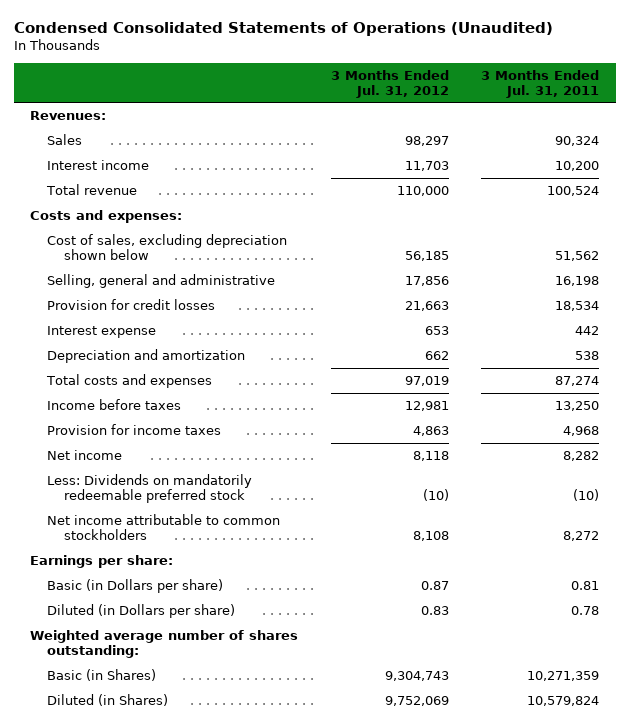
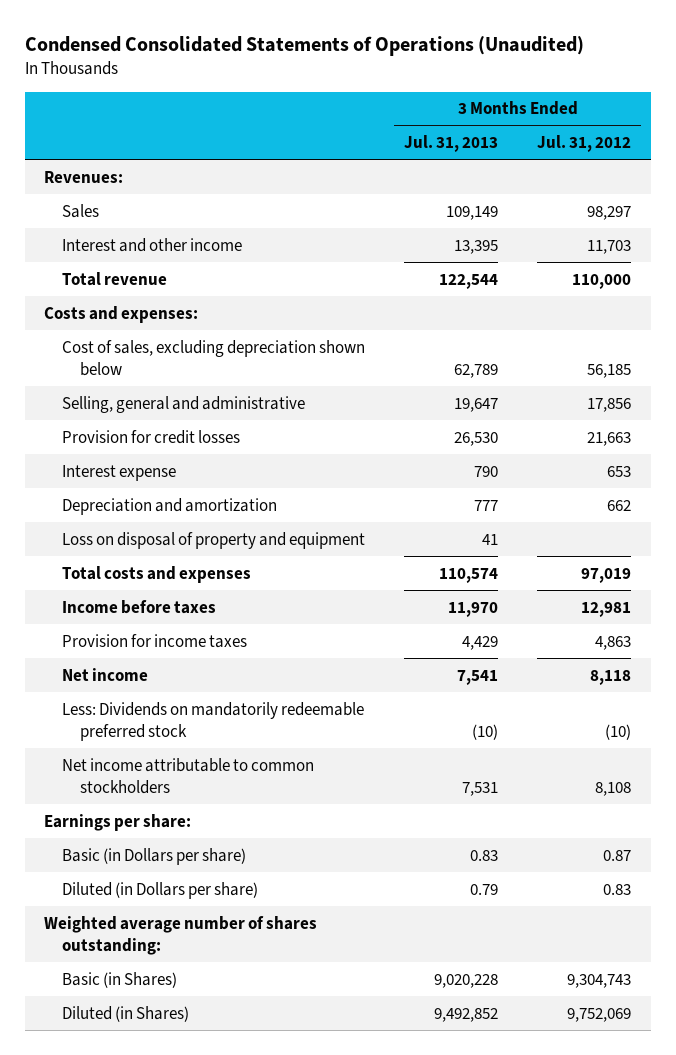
[481,69,600,98] 3 Months Ended Jul. 31, 2011 -> none
none -> [404,135,499,153] Jul. 31, 2013
[47,159,150,170] Interest income -> [62,237,243,252] Interest and other income
none -> [62,531,366,549] Loss on disposal of property and equipment

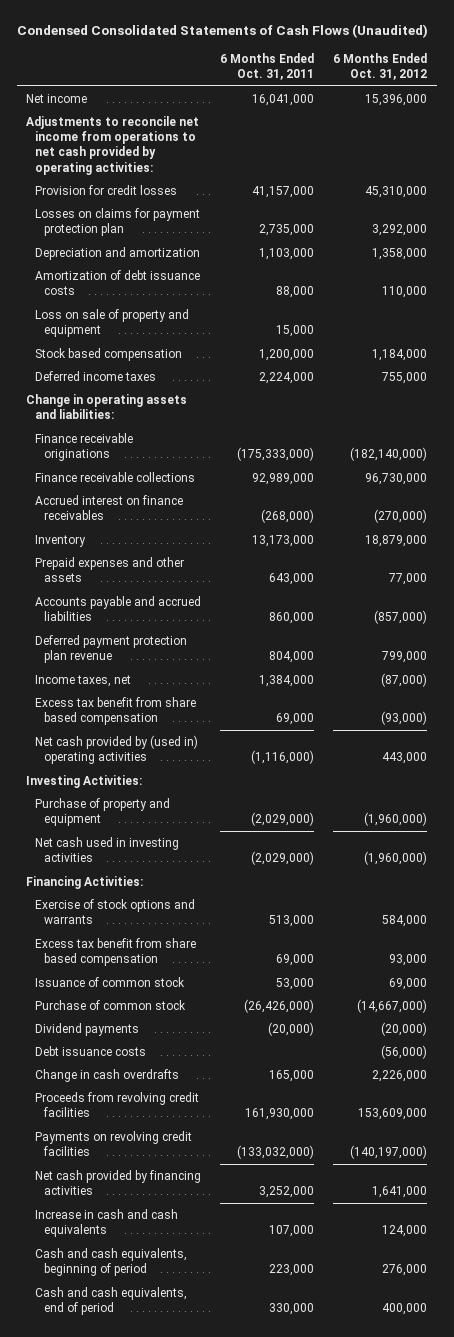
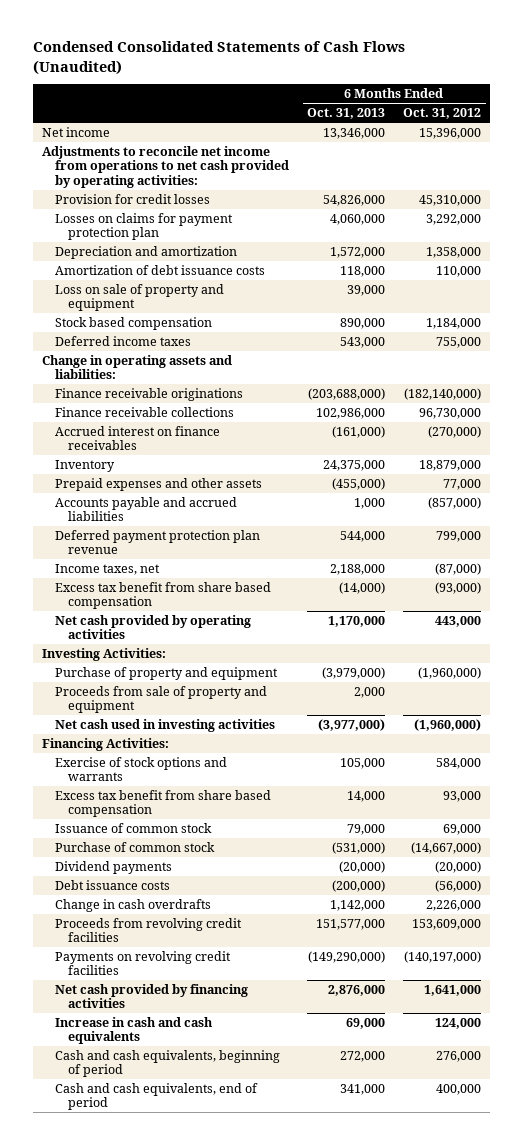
[220,52,315,81] 6 Months Ended Oct. 31, 2011 -> none
none -> [307,108,386,120] Oct. 31, 2013
[35,734,199,765] Net cash provided by (used in) operating activities -> [54,614,251,640] Net cash provided by operating activities
none -> [54,685,267,714] Proceeds from sale of property and equipment

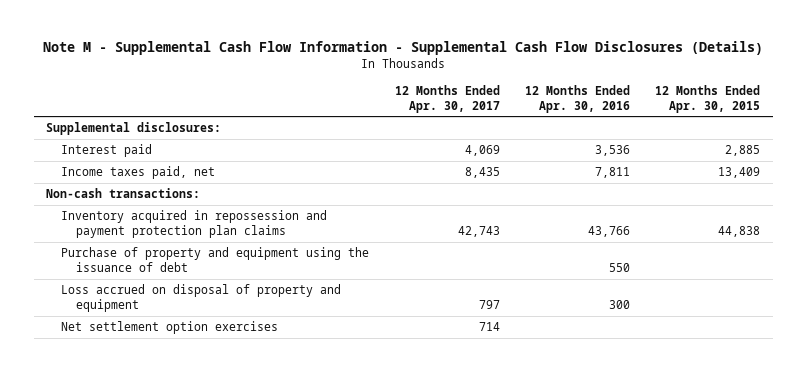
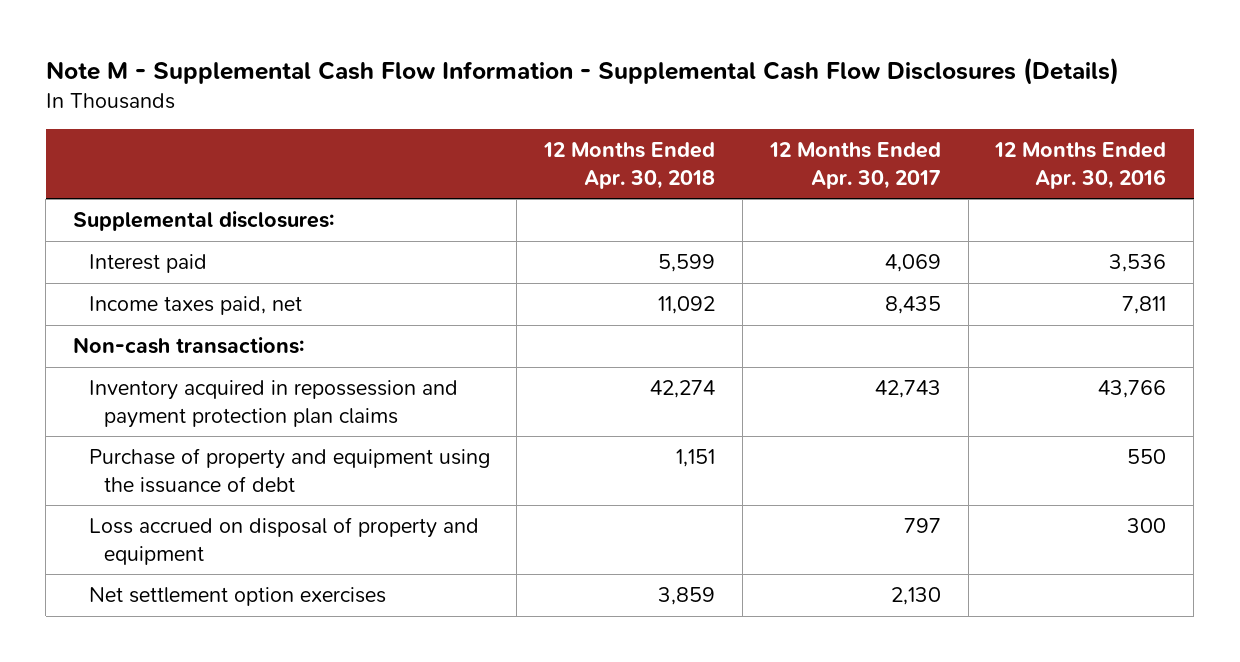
[655,84,761,113] 12 Months Ended Apr. 30, 2015 -> none
none -> [543,141,716,189] 12 Months Ended Apr. 30, 2018
[478,322,500,332] 714 -> [890,587,941,606] 2,130

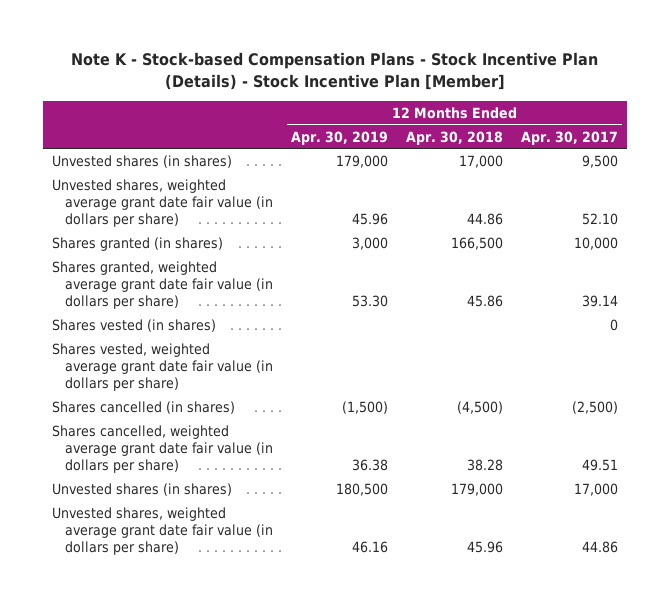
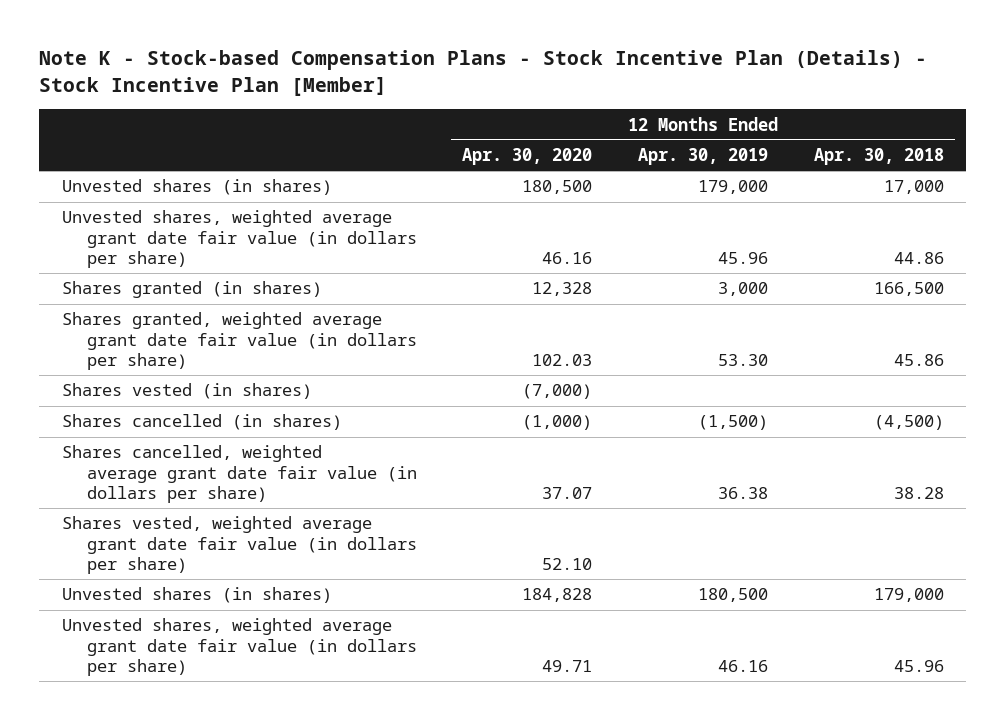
[520,130,618,145] Apr. 30, 2017 -> none
none -> [462,148,593,166] Apr. 30, 2020
[52,342,274,391] Shares vested, weighted average grant date fair value (in dollars per share) -> [61,516,417,574] Shares vested, weighted average grant date fair value (in dollars per share)

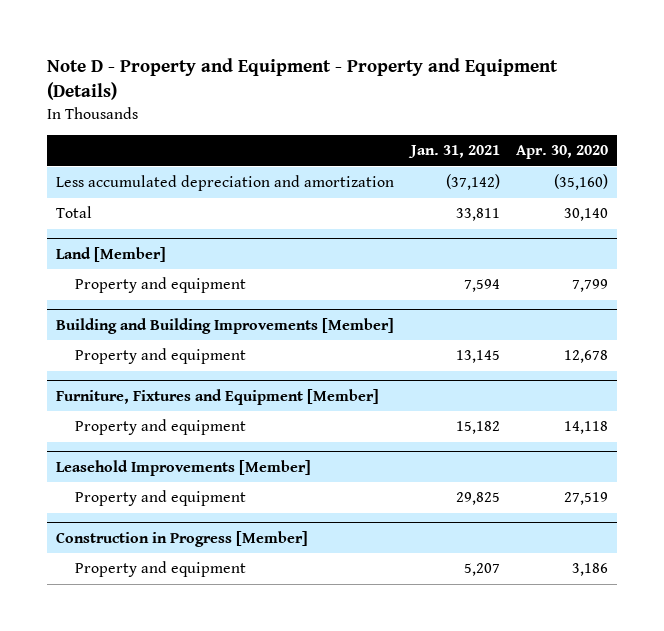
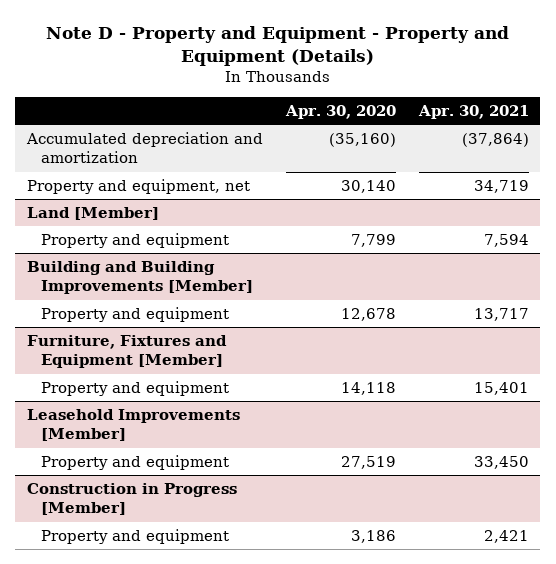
[407,145,500,159] Jan. 31, 2021 -> none
none -> [417,105,529,120] Apr. 30, 2021
[55,175,394,192] Less accumulated depreciation and amortization -> [25,132,263,164] Accumulated depreciation and amortization
[55,206,92,219] Total -> [26,179,250,195] Property and equipment, net

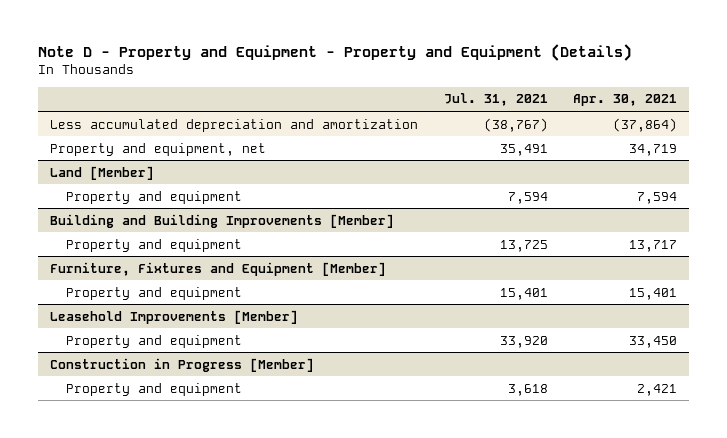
[284,105,396,120] Apr. 30, 2020 -> none
none -> [443,93,548,107] Jul. 31, 2021
[25,132,263,164] Accumulated depreciation and amortization -> [50,118,419,132] Less accumulated depreciation and amortization

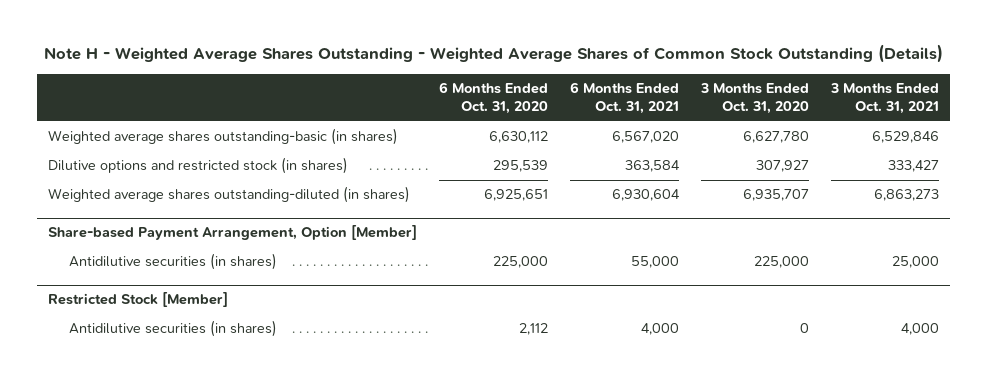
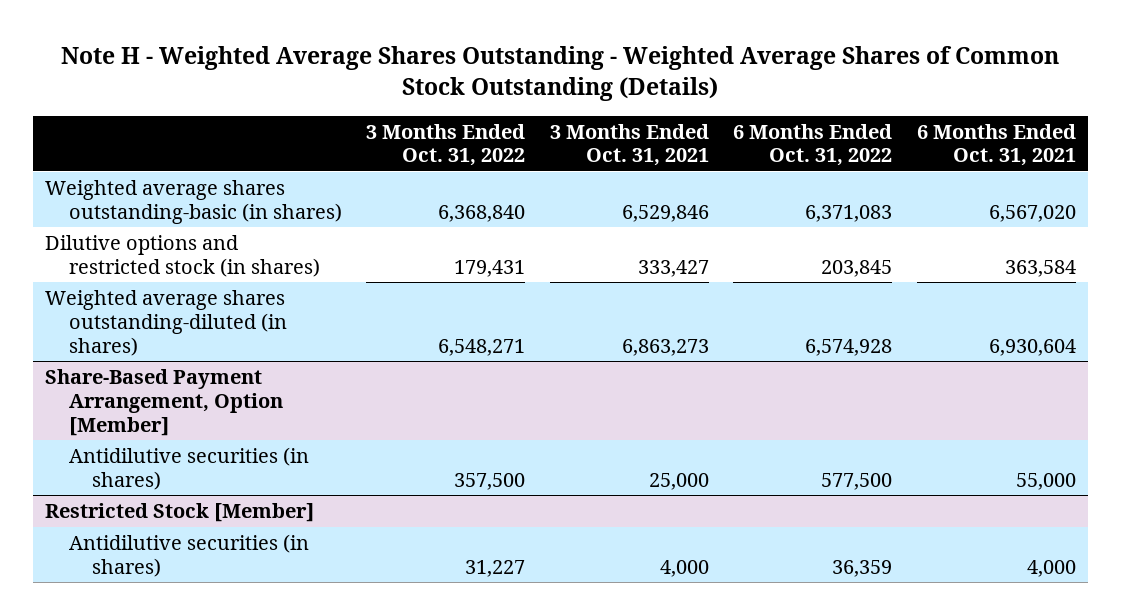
[439,81,549,115] 6 Months Ended Oct. 31, 2020 -> none
[700,82,810,115] 3 Months Ended Oct. 31, 2020 -> none
none -> [366,123,526,167] 3 Months Ended Oct. 31, 2022
none -> [733,123,893,167] 6 Months Ended Oct. 31, 2022
[48,225,418,241] Share-based Payment Arrangement, Option [Member] -> [44,369,283,436] Share-Based Payment Arrangement, Option [Member]

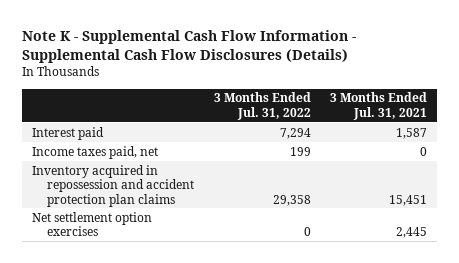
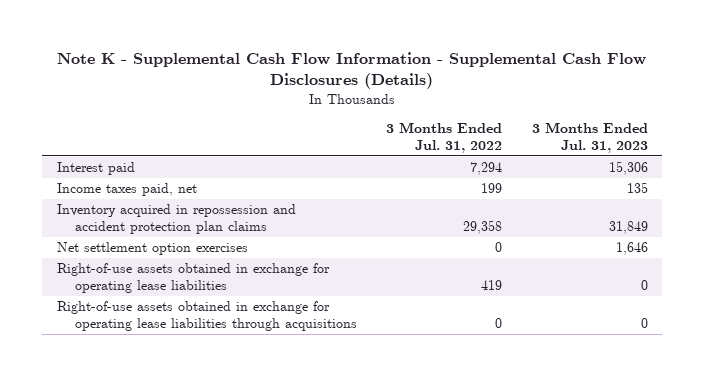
[330,92,428,120] 3 Months Ended Jul. 31, 2021 -> none
none -> [531,121,648,153] 3 Months Ended Jul. 31, 2023
none -> [56,263,330,294] Right-of-use assets obtained in exchange for operating lease liabilities
none -> [56,301,358,332] Right-of-use assets obtained in exchange for operating lease liabilities through acquisitions

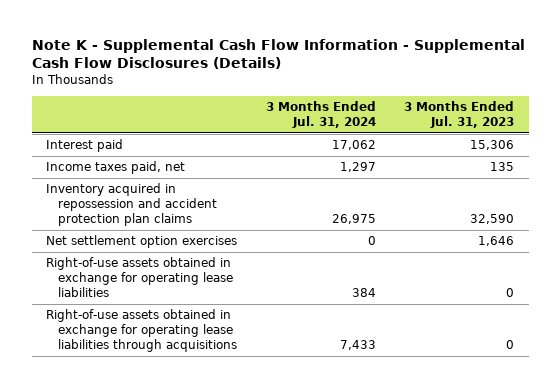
[386,121,503,153] 3 Months Ended Jul. 31, 2022 -> none
none -> [265,100,376,128] 3 Months Ended Jul. 31, 2024
[608,221,648,235] 31,849 -> [470,214,515,225] 32,590

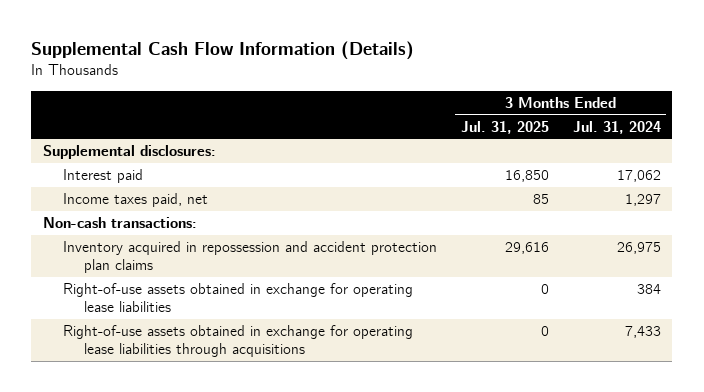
[31,38,525,70] Note K - Supplemental Cash Flow Information - Supplemental Cash Flow Disclosures (Details) -> [31,40,415,60] Supplemental Cash Flow Information (Details)
[404,100,515,128] 3 Months Ended Jul. 31, 2023 -> none
none -> [461,120,550,134] Jul. 31, 2025
none -> [42,145,216,160] Supplemental disclosures:
none -> [42,217,197,229] Non-cash transactions:
[45,235,237,249] Net settlement option exercises -> none

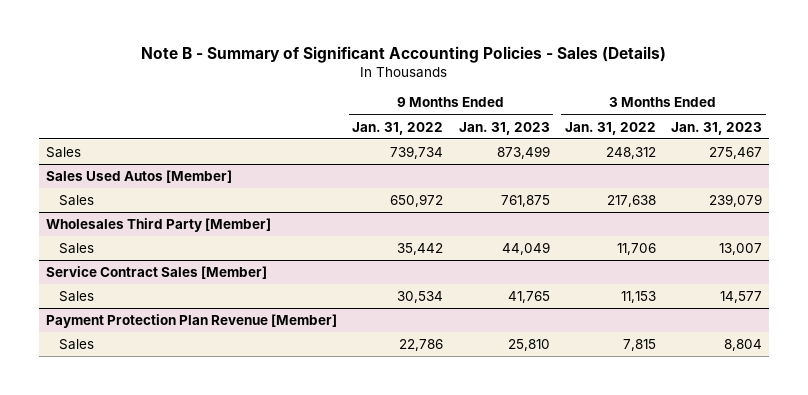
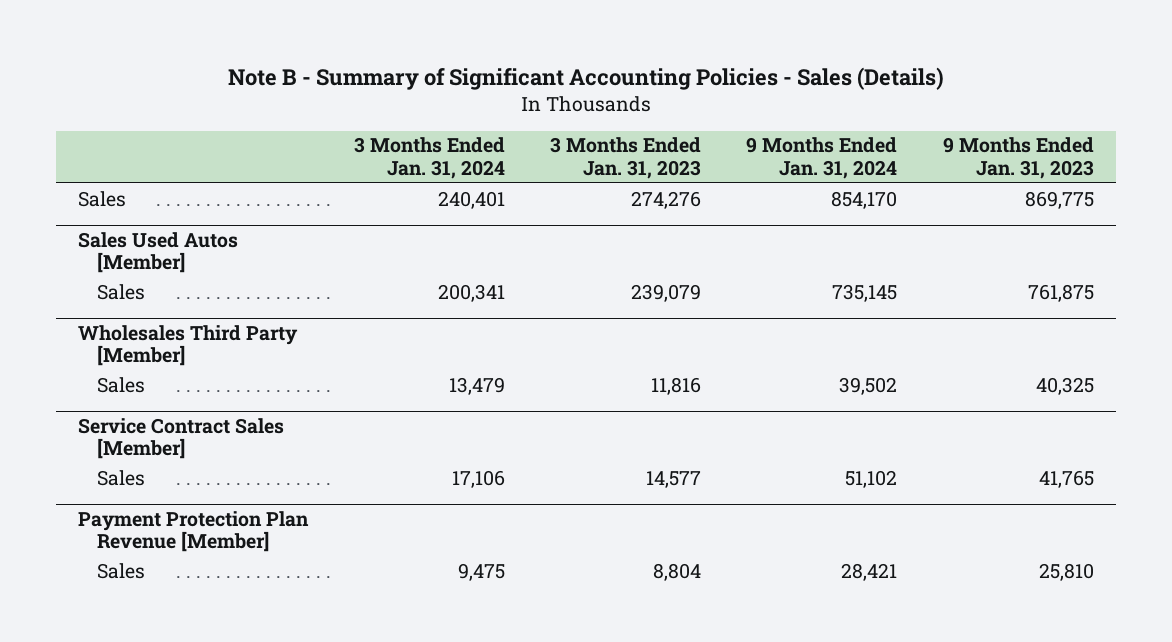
[352,121,444,135] Jan. 31, 2022 -> none
[564,121,656,135] Jan. 31, 2022 -> none
none -> [353,137,505,179] 3 Months Ended Jan. 31, 2024
none -> [746,137,898,179] 9 Months Ended Jan. 31, 2024
[496,145,550,159] 873,499 -> [1024,190,1094,209] 869,775
[708,146,762,159] 275,467 -> [630,190,701,209] 274,276
[501,241,550,255] 44,049 -> [1035,376,1094,395] 40,325
[718,242,762,255] 13,007 -> [650,376,701,395] 11,816

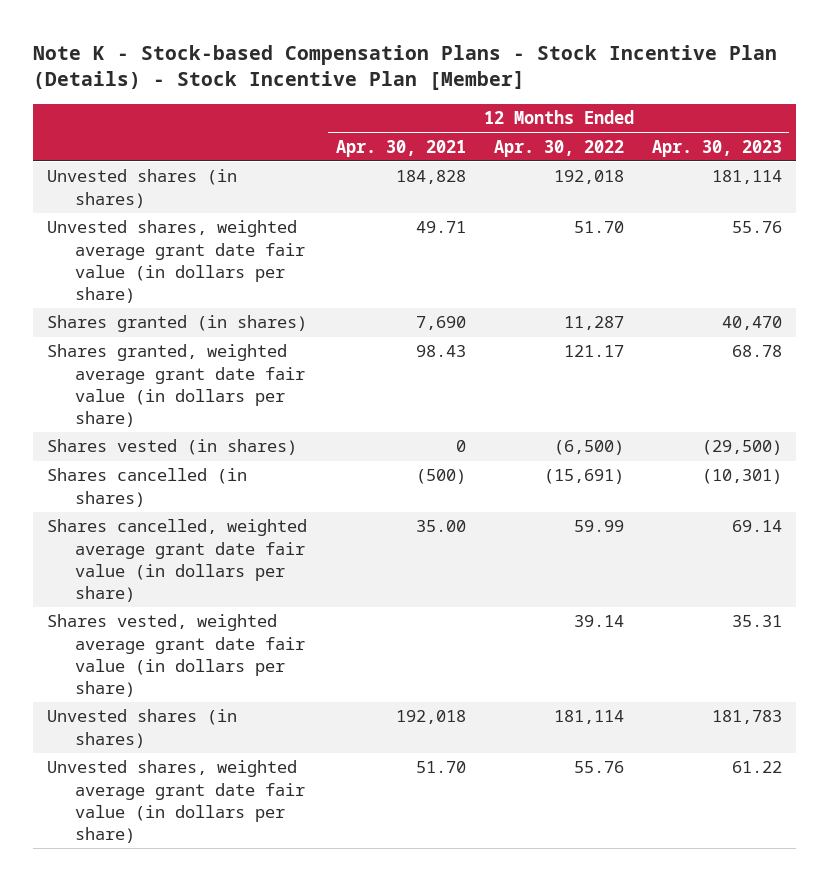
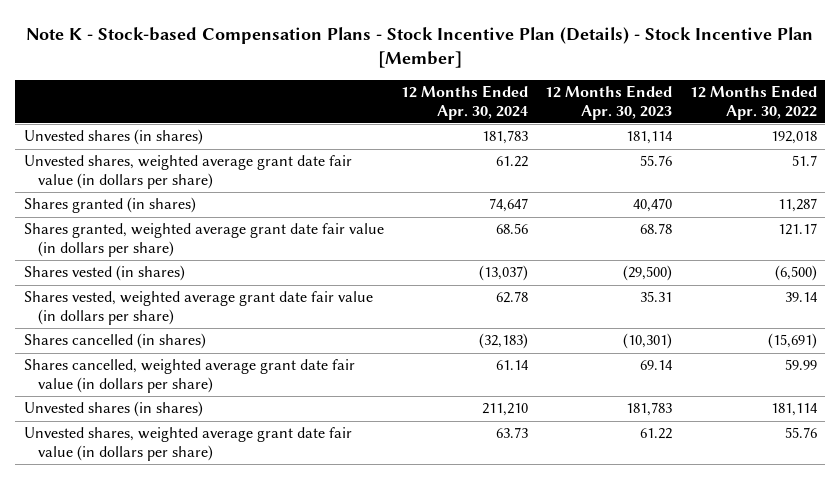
[335,139,466,157] Apr. 30, 2021 -> none
none -> [400,85,528,120] 12 Months Ended Apr. 30, 2024
[573,221,624,234] 51.70 -> [791,155,817,167] 51.7
[47,614,305,697] Shares vested, weighted average grant date fair value (in dollars per share) -> [23,291,373,325] Shares vested, weighted average grant date fair value (in dollars per share)

